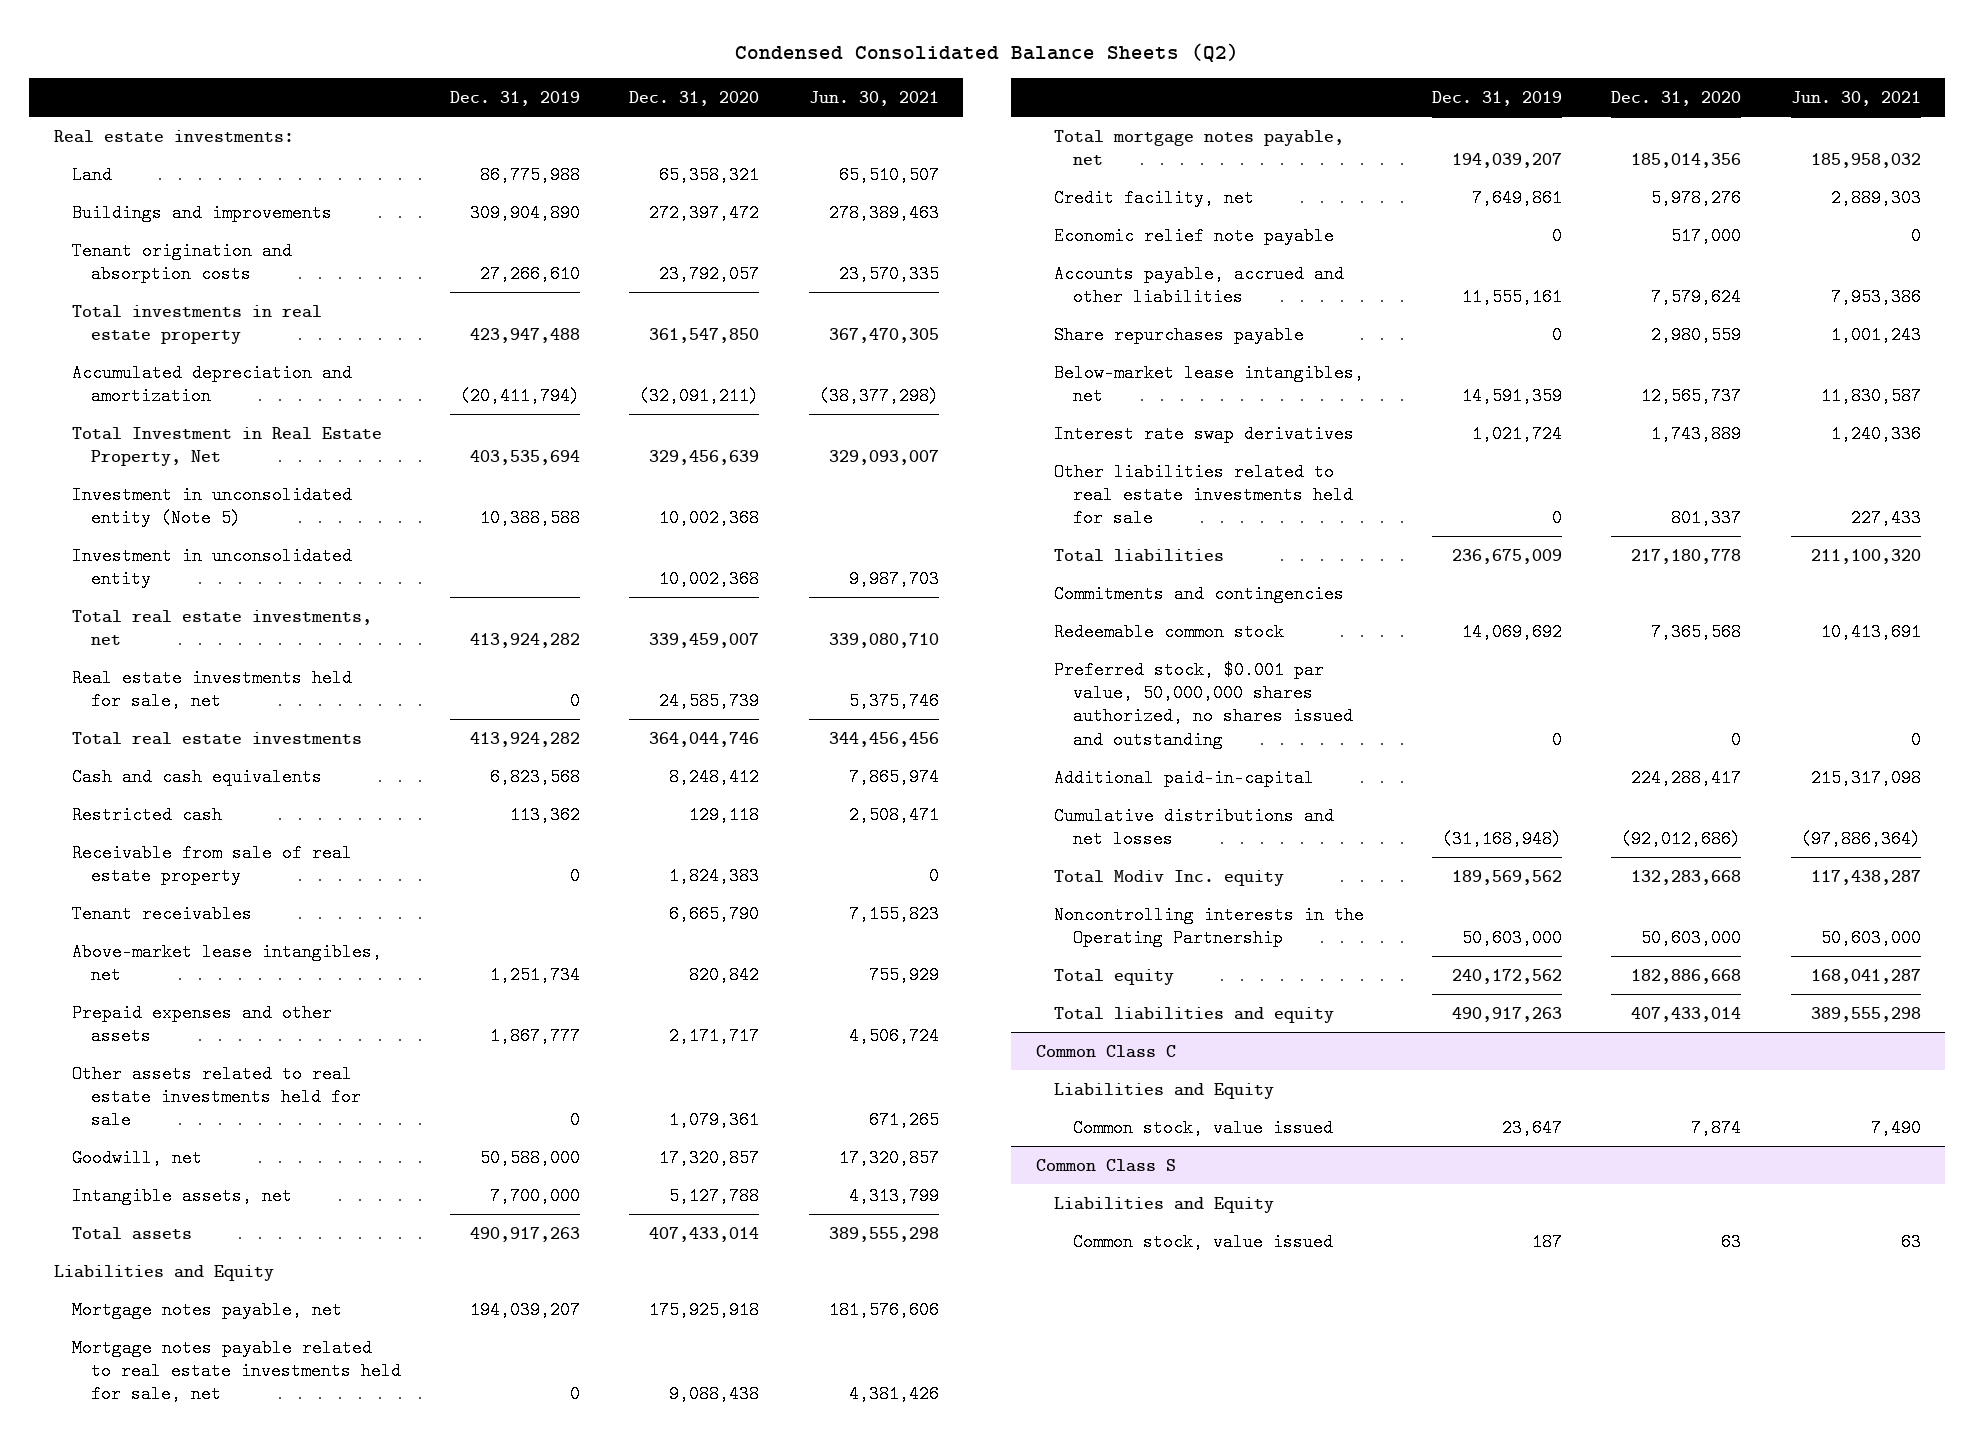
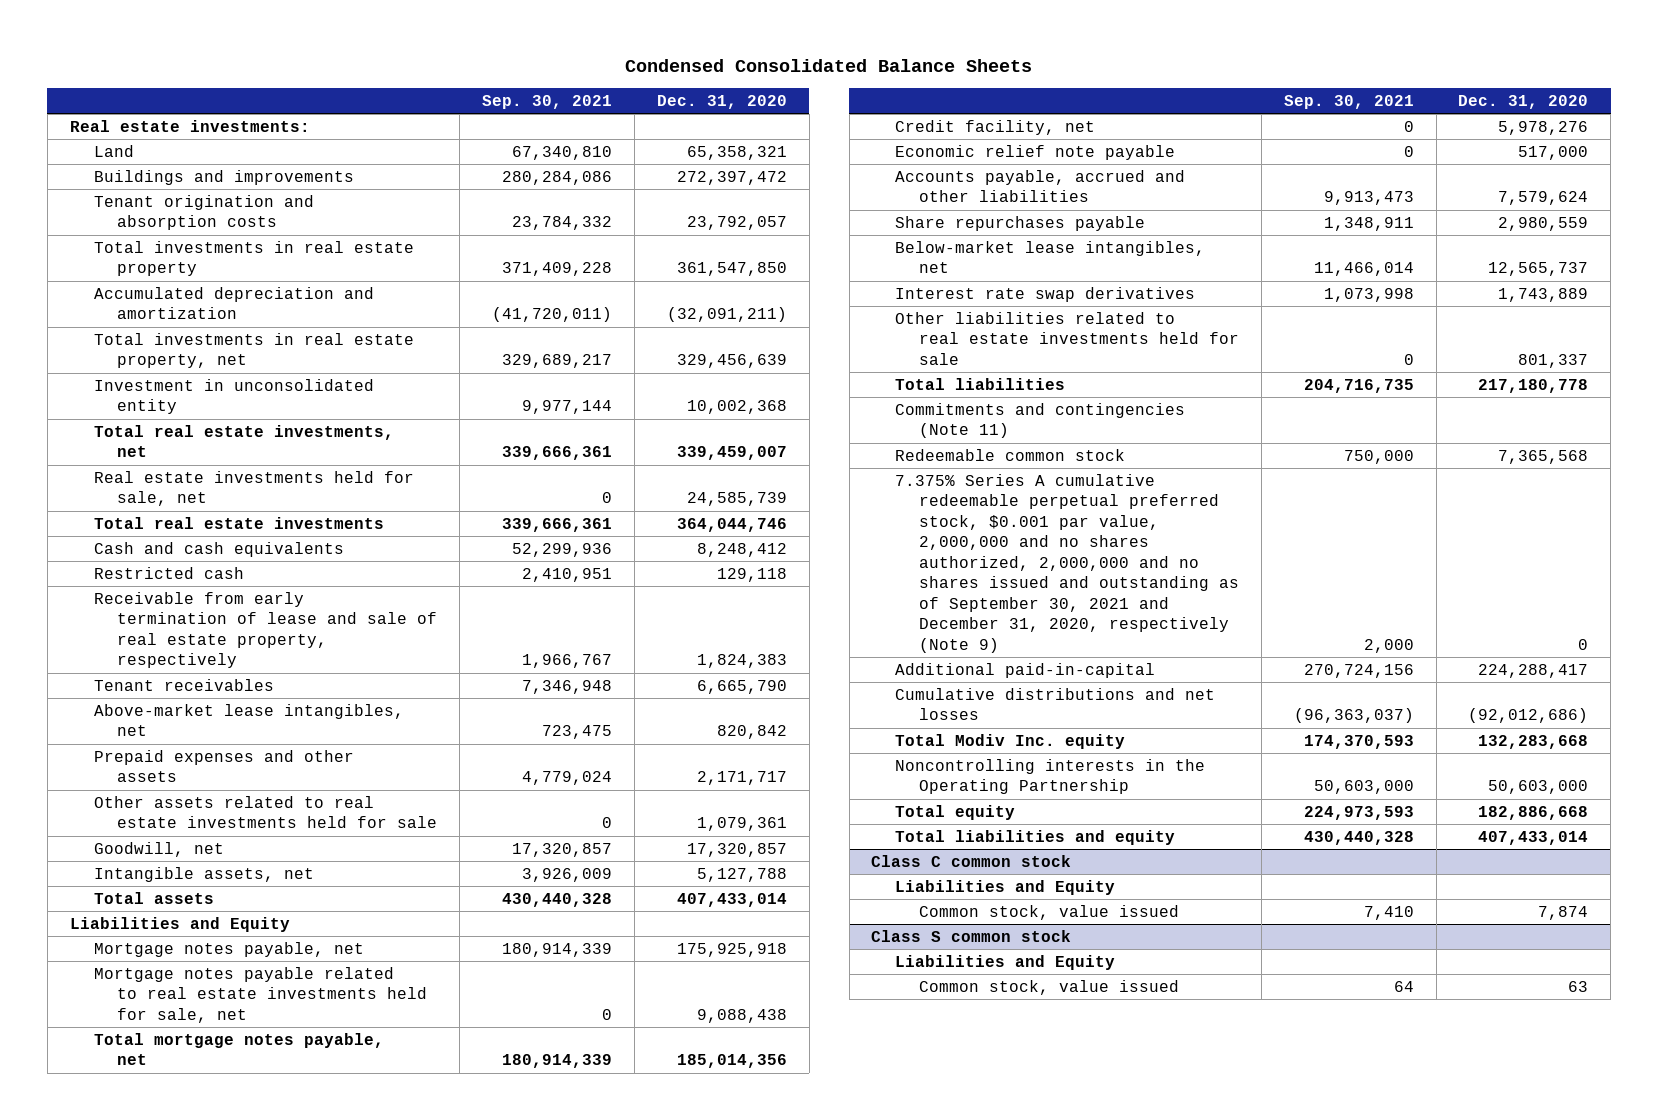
[735,43,1240,63] Condensed Consolidated Balance Sheets (Q2) -> [625,59,1033,73] Condensed Consolidated Balance Sheets
[450,91,581,107] Dec. 31, 2019 -> none
[808,91,939,107] Jun. 30, 2021 -> none
none -> [482,95,613,110] Sep. 30, 2021
[72,485,353,528] Investment in unconsolidated entity (Note 5) -> none
[72,426,383,467] Total Investment in Real Estate Property, Net -> [93,332,414,369] Total investments in real estate property, net
[72,843,353,886] Receivable from sale of real estate property -> [93,591,438,669] Receivable from early termination of lease and sale of real estate property, respectively
[1054,584,1345,603] Commitments and contingencies -> [895,402,1186,439] Commitments and contingencies (Note 11)
[1054,660,1353,749] Preferred stock, $0.001 par value, 50,000,000 shares authorized, no shares issued and outstanding -> [895,473,1240,653] 7.375% Series A cumulative redeemable perpetual preferred stock, $0.001 par value, 2,000,000 and no shares authorized, 2,000,000 and no shares issued and outstanding as of September 30, 2021 and December 31, 2020, respectively (Note 9)
[1035,1044,1176,1058] Common Class C -> [871,854,1072,867] Class C common stock
[1035,1158,1176,1172] Common Class S -> [871,929,1072,942] Class S common stock

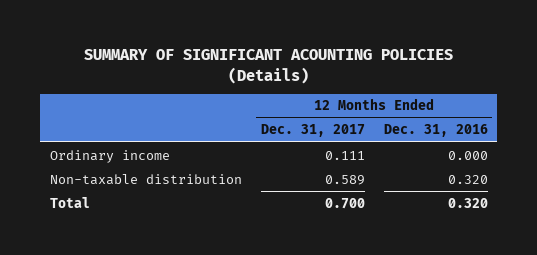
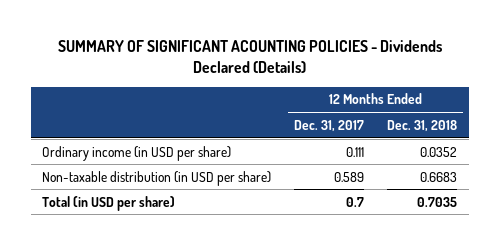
[83,49,453,84] SUMMARY OF SIGNIFICANT ACOUNTING POLICIES (Details) -> [57,39,442,73] SUMMARY OF SIGNIFICANT ACOUNTING POLICIES - Dividends Declared (Details)
[383,124,488,138] Dec. 31, 2016 -> none
none -> [387,119,458,132] Dec. 31, 2018
[49,149,170,163] Ordinary income -> [42,145,232,161] Ordinary income (in USD per share)
[49,173,242,185] Non-taxable distribution -> [42,170,272,186] Non-taxable distribution (in USD per share)
[49,196,90,208] Total -> [42,195,176,211] Total (in USD per share)
[324,197,365,209] 0.700 -> [346,196,365,207] 0.7

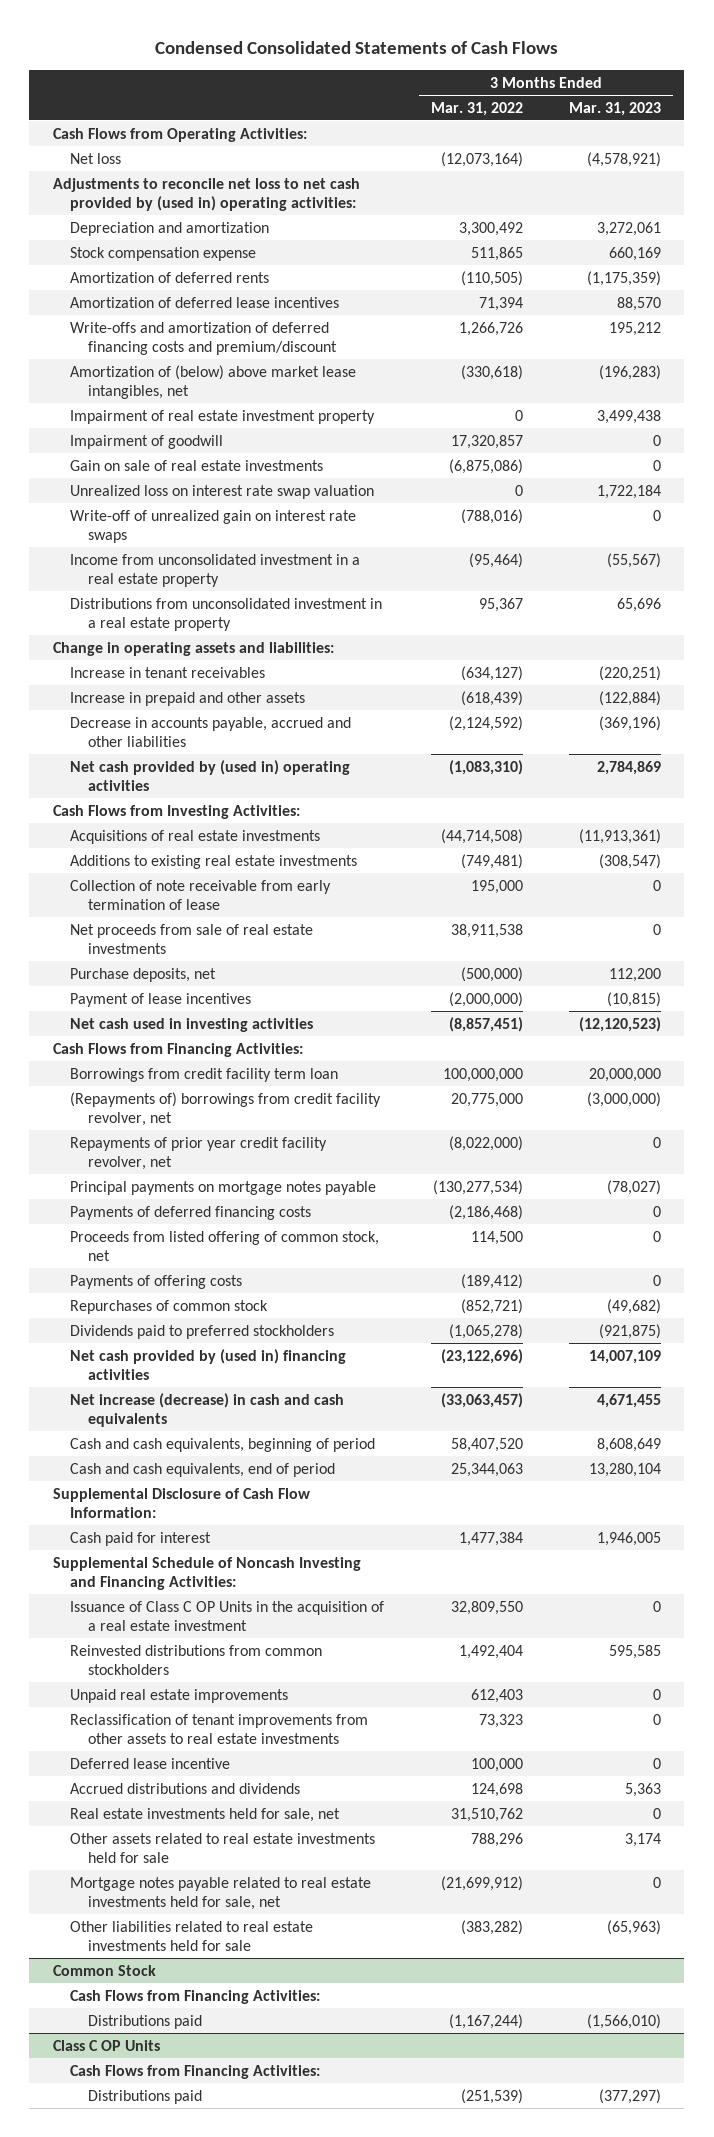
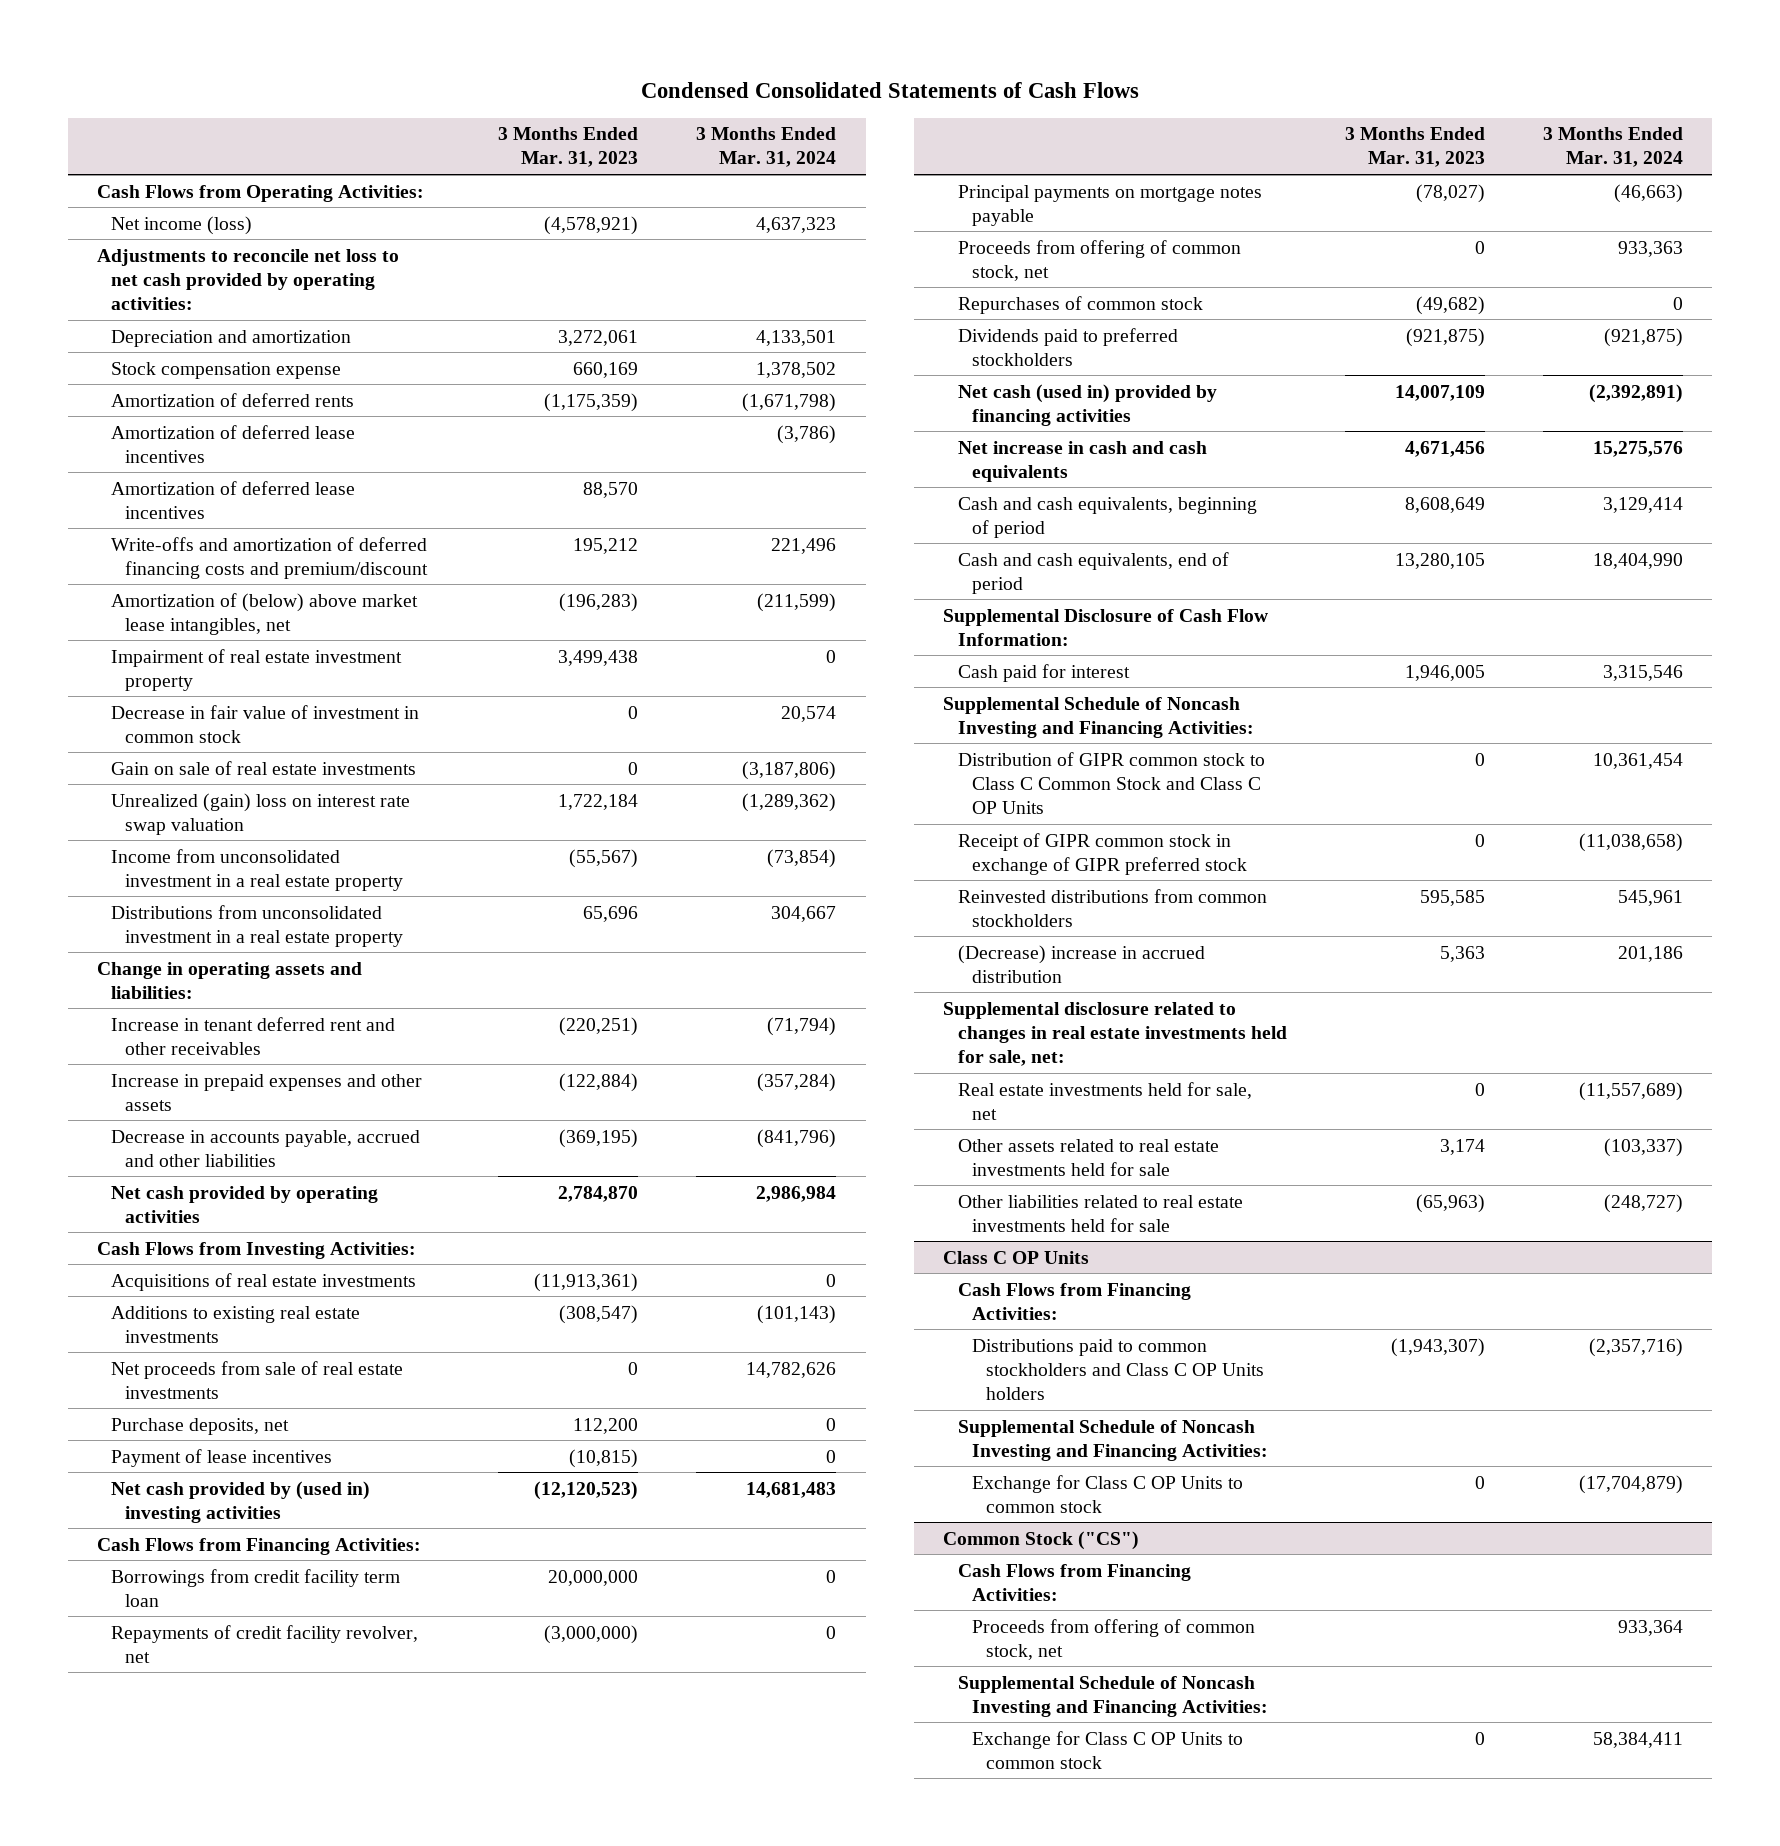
[430,101,523,116] Mar. 31, 2022 -> none
none -> [696,127,837,168] 3 Months Ended Mar. 31, 2024
[70,152,122,164] Net loss -> [111,215,253,235] Net income (loss)
[52,177,360,211] Adjustments to reconcile net loss to net cash provided by (used in) operating activities: -> [96,248,399,310] Adjustments to reconcile net loss to net cash provided by operating activities:
none -> [111,424,356,463] Amortization of deferred lease incentives
[70,434,224,449] Impairment of goodwill -> none
none -> [111,704,420,743] Decrease in fair value of investment in common stock
[70,509,357,543] Write-off of unrealized gain on interest rate swaps -> none
[70,484,375,499] Unrealized loss on interest rate swap valuation -> [111,792,411,835] Unrealized (gain) loss on interest rate swap valuation
[70,666,266,678] Increase in tenant receivables -> [111,1016,396,1055] Increase in tenant deferred rent and other receivables
[70,691,306,706] Increase in prepaid and other assets -> [111,1073,423,1111] Increase in prepaid expenses and other assets
[599,715,662,731] (369,196) -> [559,1128,639,1148] (369,195)
[70,759,351,791] Net cash provided by (used in) operating activities -> [111,1185,379,1223] Net cash provided by operating activities
[597,760,662,775] 2,784,869 -> [558,1185,639,1202] 2,784,870
[70,879,332,910] Collection of note receivable from early termination of lease -> none
[70,1017,314,1032] Net cash used in investing activities -> [111,1480,371,1523] Net cash provided by (used in) investing activities
[70,1136,328,1170] Repayments of prior year credit facility revolver, net -> none
[70,1091,382,1126] (Repayments of) borrowings from credit facility revolver, net -> [111,1624,419,1663] Repayments of credit facility revolver, net
[70,1205,312,1220] Payments of deferred financing costs -> none
[70,1274,243,1289] Payments of offering costs -> none
[70,1230,380,1261] Proceeds from listed offering of common stock, net -> [957,239,1241,281] Proceeds from offering of common stock, net
[70,1348,347,1380] Net cash provided by (used in) financing activities -> [957,383,1217,426] Net cash (used in) provided by financing activities
[70,1392,345,1427] Net increase (decrease) in cash and cash equivalents -> [957,440,1207,482] Net increase in cash and cash equivalents
[597,1393,662,1408] 4,671,455 -> [1404,440,1485,457] 4,671,456
[589,1462,662,1477] 13,280,104 -> [1394,552,1485,569] 13,280,105
[70,1600,385,1631] Issuance of Class C OP Units in the acquisition of a real estate investment -> none
none -> [957,751,1265,814] Distribution of GIPR common stock to Class C Common Stock and Class C OP Units
none -> [957,832,1247,875] Receipt of GIPR common stock in exchange of GIPR preferred stock
[70,1688,289,1703] Unpaid real estate improvements -> none
[70,1713,369,1744] Reclassification of tenant improvements from other assets to real estate investments -> none
[70,1757,231,1769] Deferred lease incentive -> none
[70,1782,301,1794] Accrued distributions and dividends -> [957,944,1205,983] (Decrease) increase in accrued distribution
none -> [943,1001,1287,1066] Supplemental disclosure related to changes in real estate investments held for sale, net:
[70,1876,372,1910] Mortgage notes payable related to real estate investments held for sale, net -> none
[52,1964,156,1976] Common Stock -> none
[70,1989,321,2004] Cash Flows from Financing Activities: -> none
[88,2014,203,2029] Distributions paid -> none
[88,2089,203,2104] Distributions paid -> none
none -> [971,1338,1264,1400] Distributions paid to common stockholders and Class C OP Units holders
none -> [957,1419,1268,1461] Supplemental Schedule of Noncash Investing and Financing Activities:
none -> [971,1474,1243,1513] Exchange for Class C OP Units to common stock
none -> [943,1530,1140,1550] Common Stock ("CS")
none -> [957,1563,1191,1601] Cash Flows from Financing Activities:
none -> [971,1618,1255,1660] Proceeds from offering of common stock, net
none -> [957,1675,1268,1717] Supplemental Schedule of Noncash Investing and Financing Activities:
none -> [971,1730,1243,1769] Exchange for Class C OP Units to common stock

